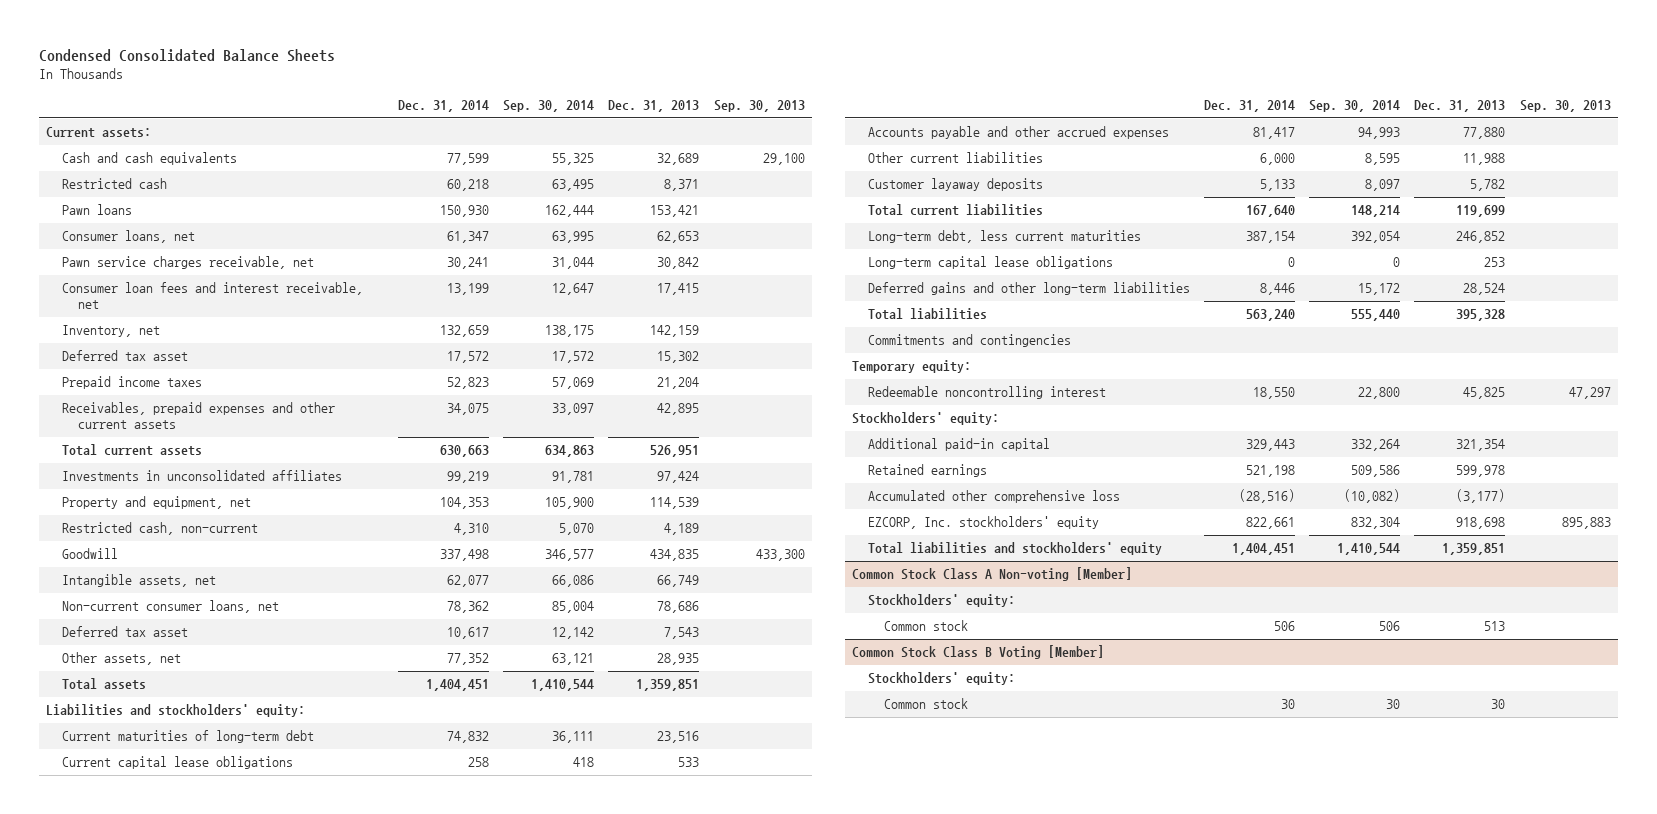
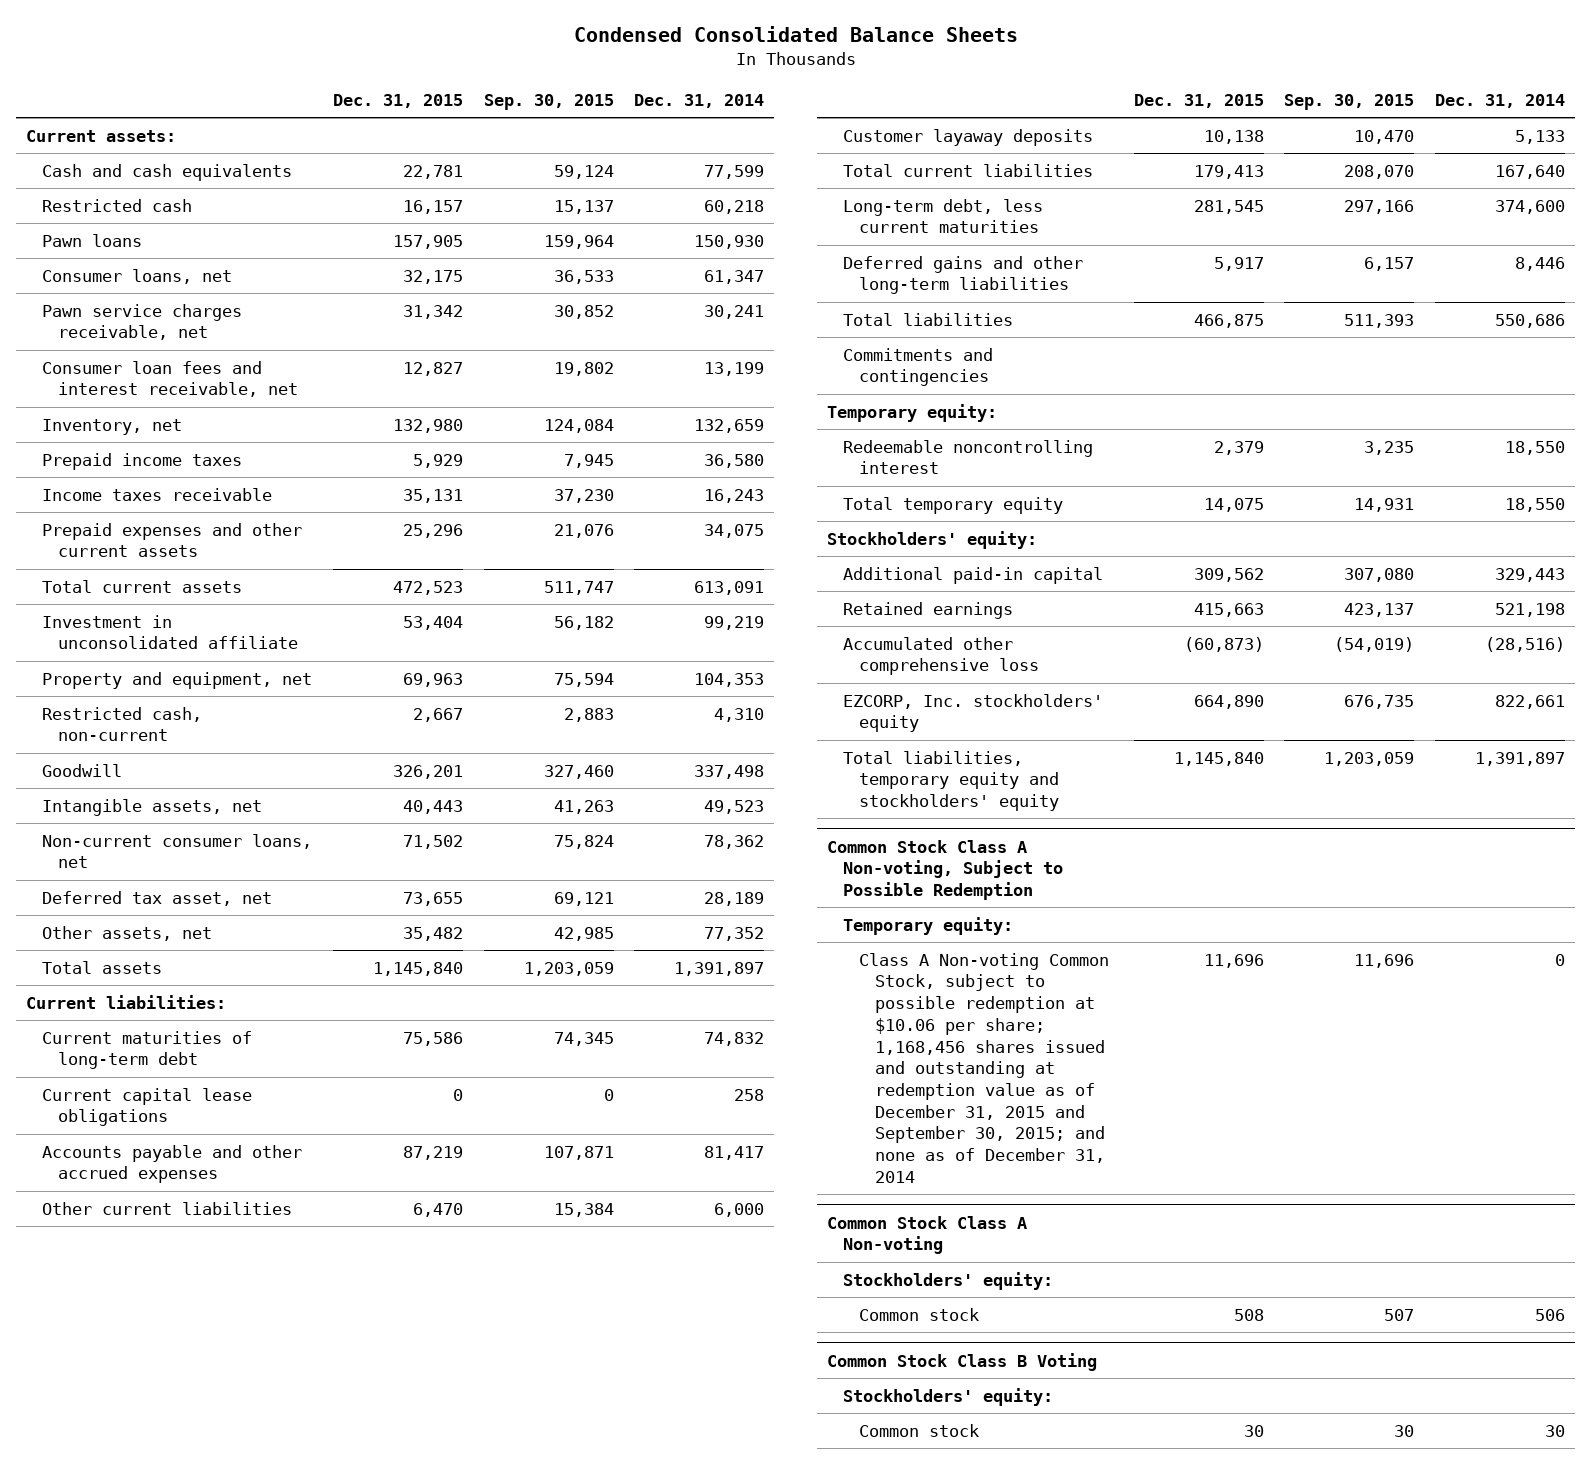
[503,100,595,113] Sep. 30, 2014 -> none
[608,100,700,113] Dec. 31, 2013 -> none
[713,100,805,113] Sep. 30, 2013 -> none
none -> [332,93,463,108] Dec. 31, 2015
none -> [483,93,614,110] Sep. 30, 2015
[62,350,189,362] Deferred tax asset -> none
[447,377,490,390] 52,823 -> [704,453,765,468] 36,580
none -> [42,487,273,501] Income taxes receivable
[62,402,336,429] Receivables, prepaid expenses and other current assets -> [42,522,303,558] Prepaid expenses and other current assets
[440,445,490,458] 630,663 -> [694,580,765,595] 613,091
[62,470,343,482] Investments in unconsolidated affiliates -> [42,614,299,650] Investment in unconsolidated affiliate
[447,575,490,588] 62,077 -> [704,799,765,814] 49,523
[62,626,189,638] Deferred tax asset -> [42,890,273,906] Deferred tax asset, net
[447,627,490,640] 10,617 -> [704,891,765,906] 28,189
[426,679,490,692] 1,404,451 -> [674,961,765,976] 1,391,897
[46,704,306,718] Liabilities and stockholders' equity: -> [26,994,227,1009] Current liabilities:
[868,256,1114,270] Long-term capital lease obligations -> none
[1246,231,1296,244] 387,154 -> [1494,199,1565,214] 374,600
[1246,309,1296,322] 563,240 -> [1494,313,1565,328] 550,686
none -> [842,496,1063,514] Total temporary equity
[868,542,1163,556] Total liabilities and stockholders' equity -> [842,750,1059,812] Total liabilities, temporary equity and stockholders' equity
[1232,543,1296,556] 1,404,451 -> [1474,751,1565,766] 1,391,897
none -> [827,839,1063,900] Common Stock Class A Non-voting, Subject to Possible Redemption
none -> [842,916,1013,935] Temporary equity:
none -> [858,952,1109,1183] Class A Non-voting Common Stock, subject to possible redemption at $10.06 per share; 1,168,456 shares issued and outstanding at redemption value as of December 31, 2015 and September 30, 2015; and none as of December 31, 2014
[852,567,1133,582] Common Stock Class A Non-voting [Member] -> [827,1215,1028,1255] Common Stock Class A Non-voting
[852,645,1105,660] Common Stock Class B Voting [Member] -> [827,1352,1098,1371] Common Stock Class B Voting

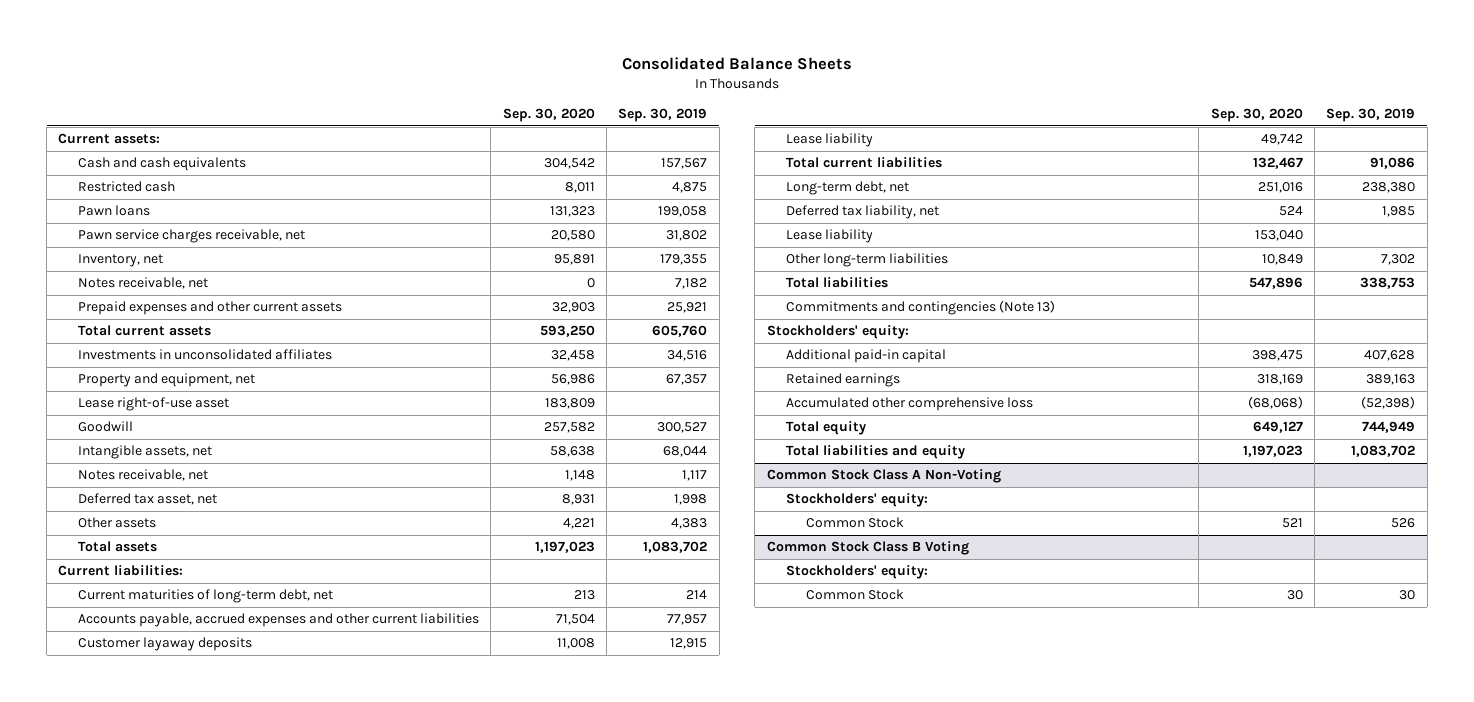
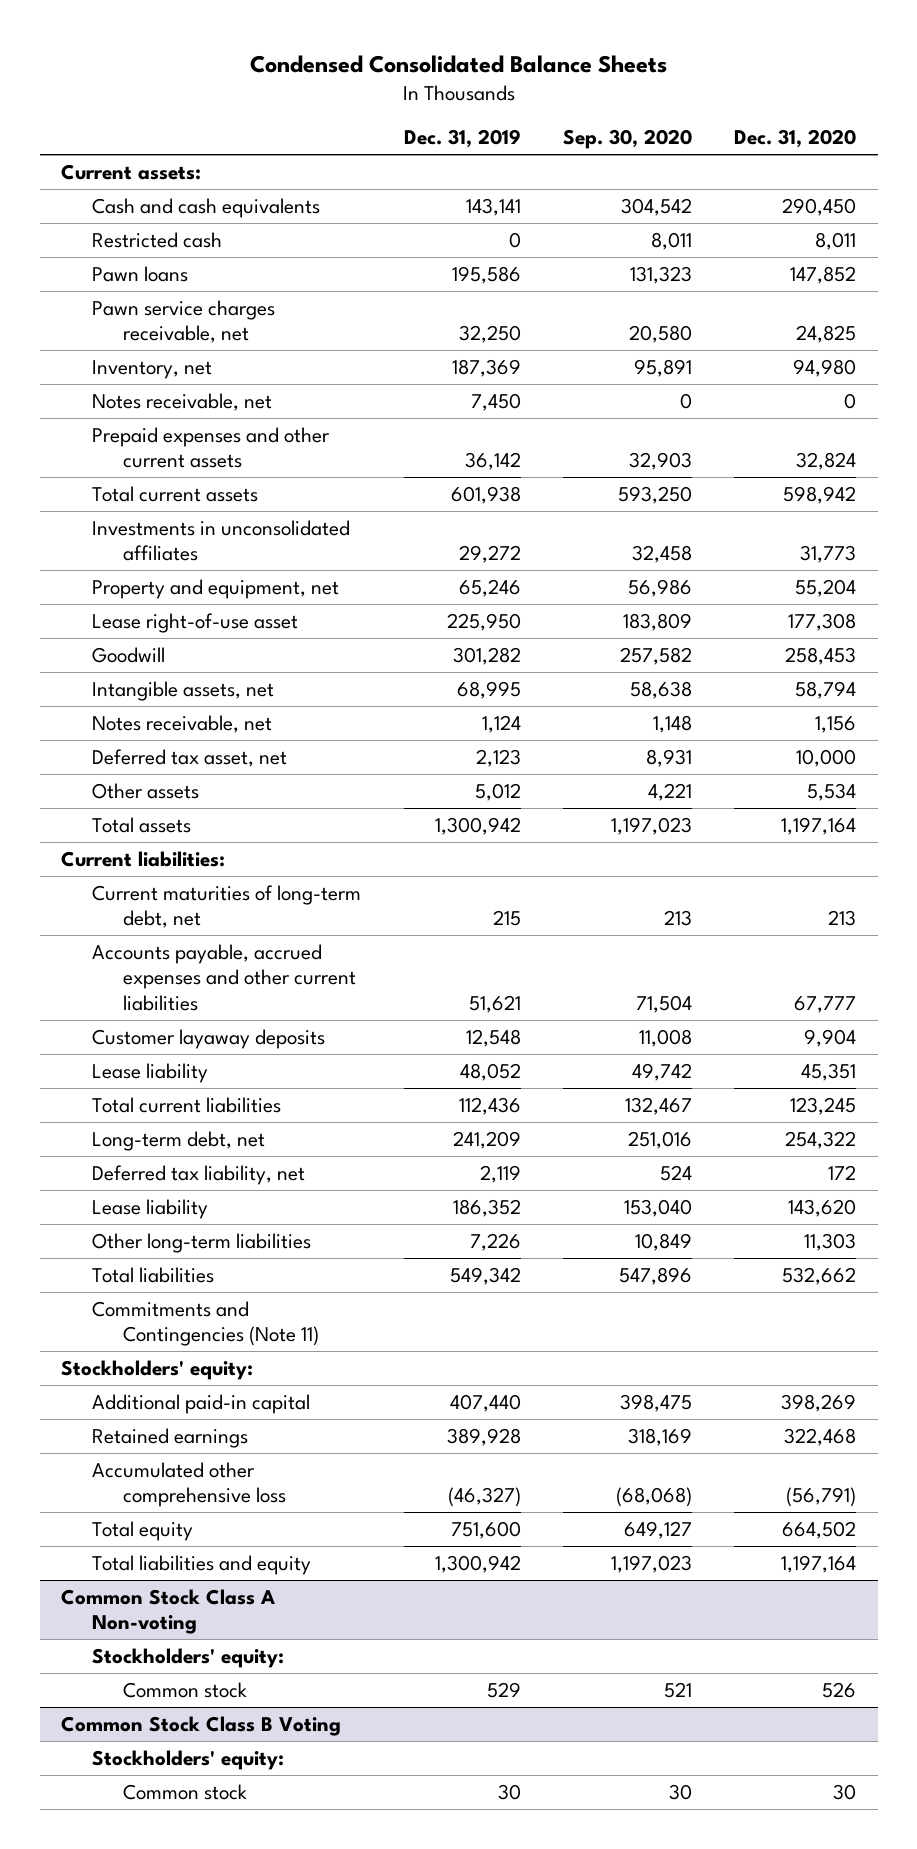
[621,56,852,70] Consolidated Balance Sheets -> [249,54,667,73] Condensed Consolidated Balance Sheets
[618,108,708,123] Sep. 30, 2019 -> none
none -> [403,129,521,149] Dec. 31, 2019
none -> [734,129,857,149] Dec. 31, 2020
[786,300,1056,316] Commitments and contingencies (Note 13) -> [92,1300,320,1347] Commitments and Contingencies (Note 11)
[766,469,1001,484] Common Stock Class A Non-Voting -> [60,1588,275,1635] Common Stock Class A Non-voting
[805,517,904,529] Common Stock -> [123,1681,248,1698] Common stock
[805,589,904,601] Common Stock -> [123,1783,248,1800] Common stock

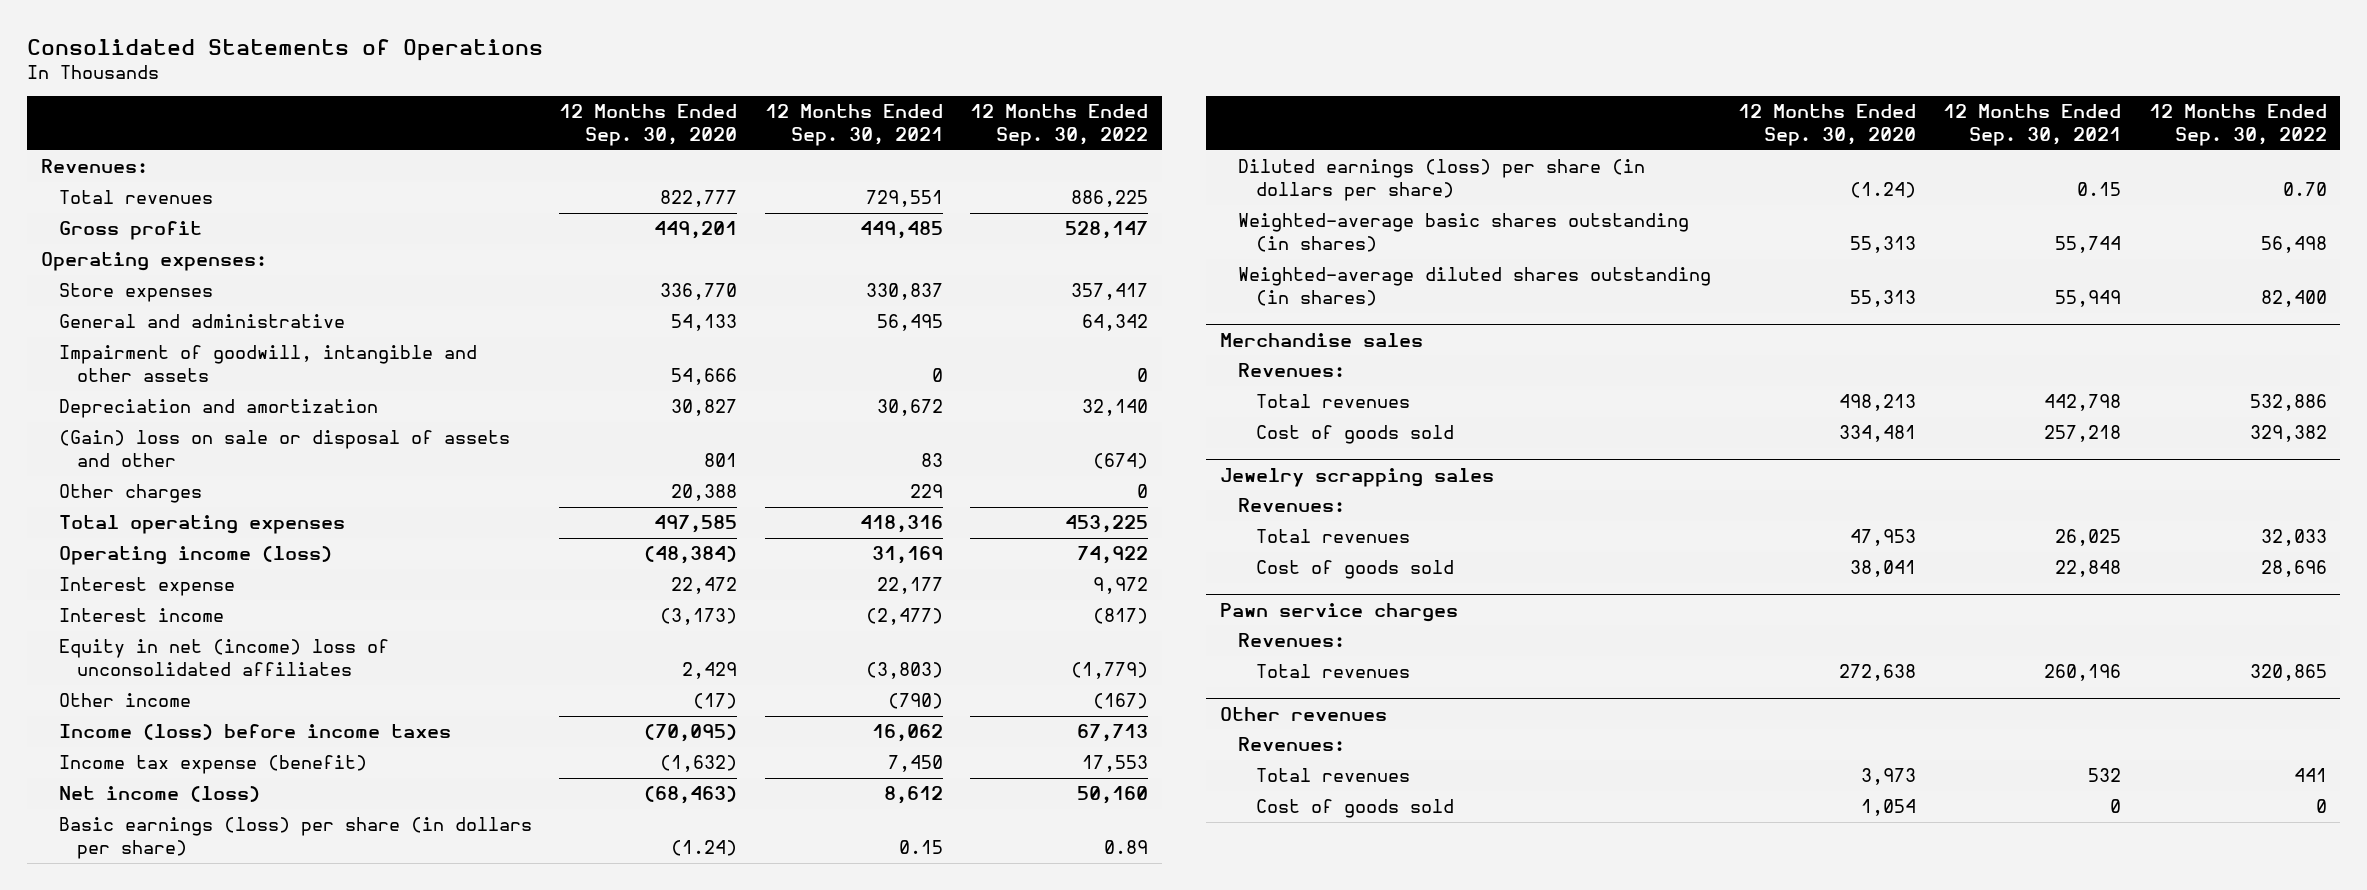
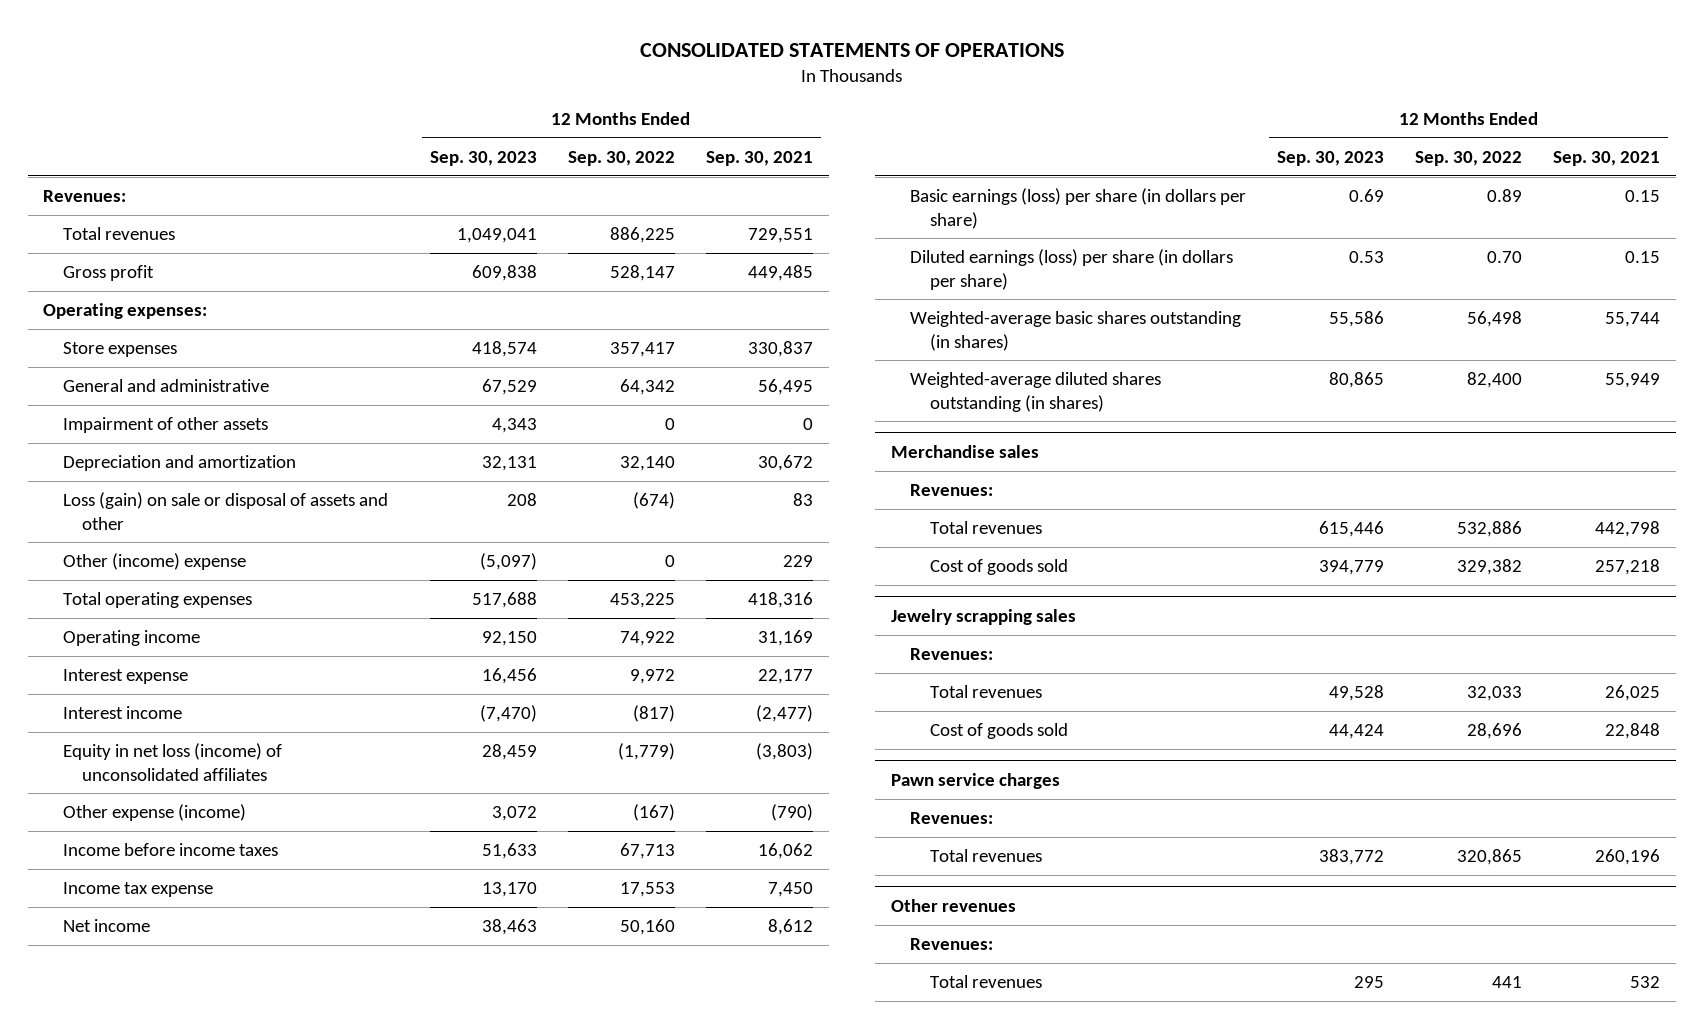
[27,38,544,61] Consolidated Statements of Operations -> [639,42,1064,57] CONSOLIDATED STATEMENTS OF OPERATIONS
[559,104,738,147] 12 Months Ended Sep. 30, 2020 -> none
none -> [429,150,537,166] Sep. 30, 2023
[58,345,477,383] Impairment of goodwill, intangible and other assets -> [62,416,268,433] Impairment of other assets
[58,430,510,468] (Gain) loss on sale or disposal of assets and other -> [62,491,388,530] Loss (gain) on sale or disposal of assets and other
[58,484,202,504] Other charges -> [62,552,246,570] Other (income) expense
[58,546,332,566] Operating income (loss) -> [62,629,200,646] Operating income
[58,639,389,677] Equity in net (income) loss of unconsolidated affiliates -> [62,742,282,781] Equity in net loss (income) of unconsolidated affiliates
[58,693,191,708] Other income -> [62,803,246,821] Other expense (income)
[58,724,451,741] Income (loss) before income taxes -> [62,842,278,856] Income before income taxes
[58,755,367,775] Income tax expense (benefit) -> [62,881,213,897] Income tax expense
[58,786,260,803] Net income (loss) -> [62,918,150,932] Net income
[1255,799,1454,819] Cost of goods sold -> none

